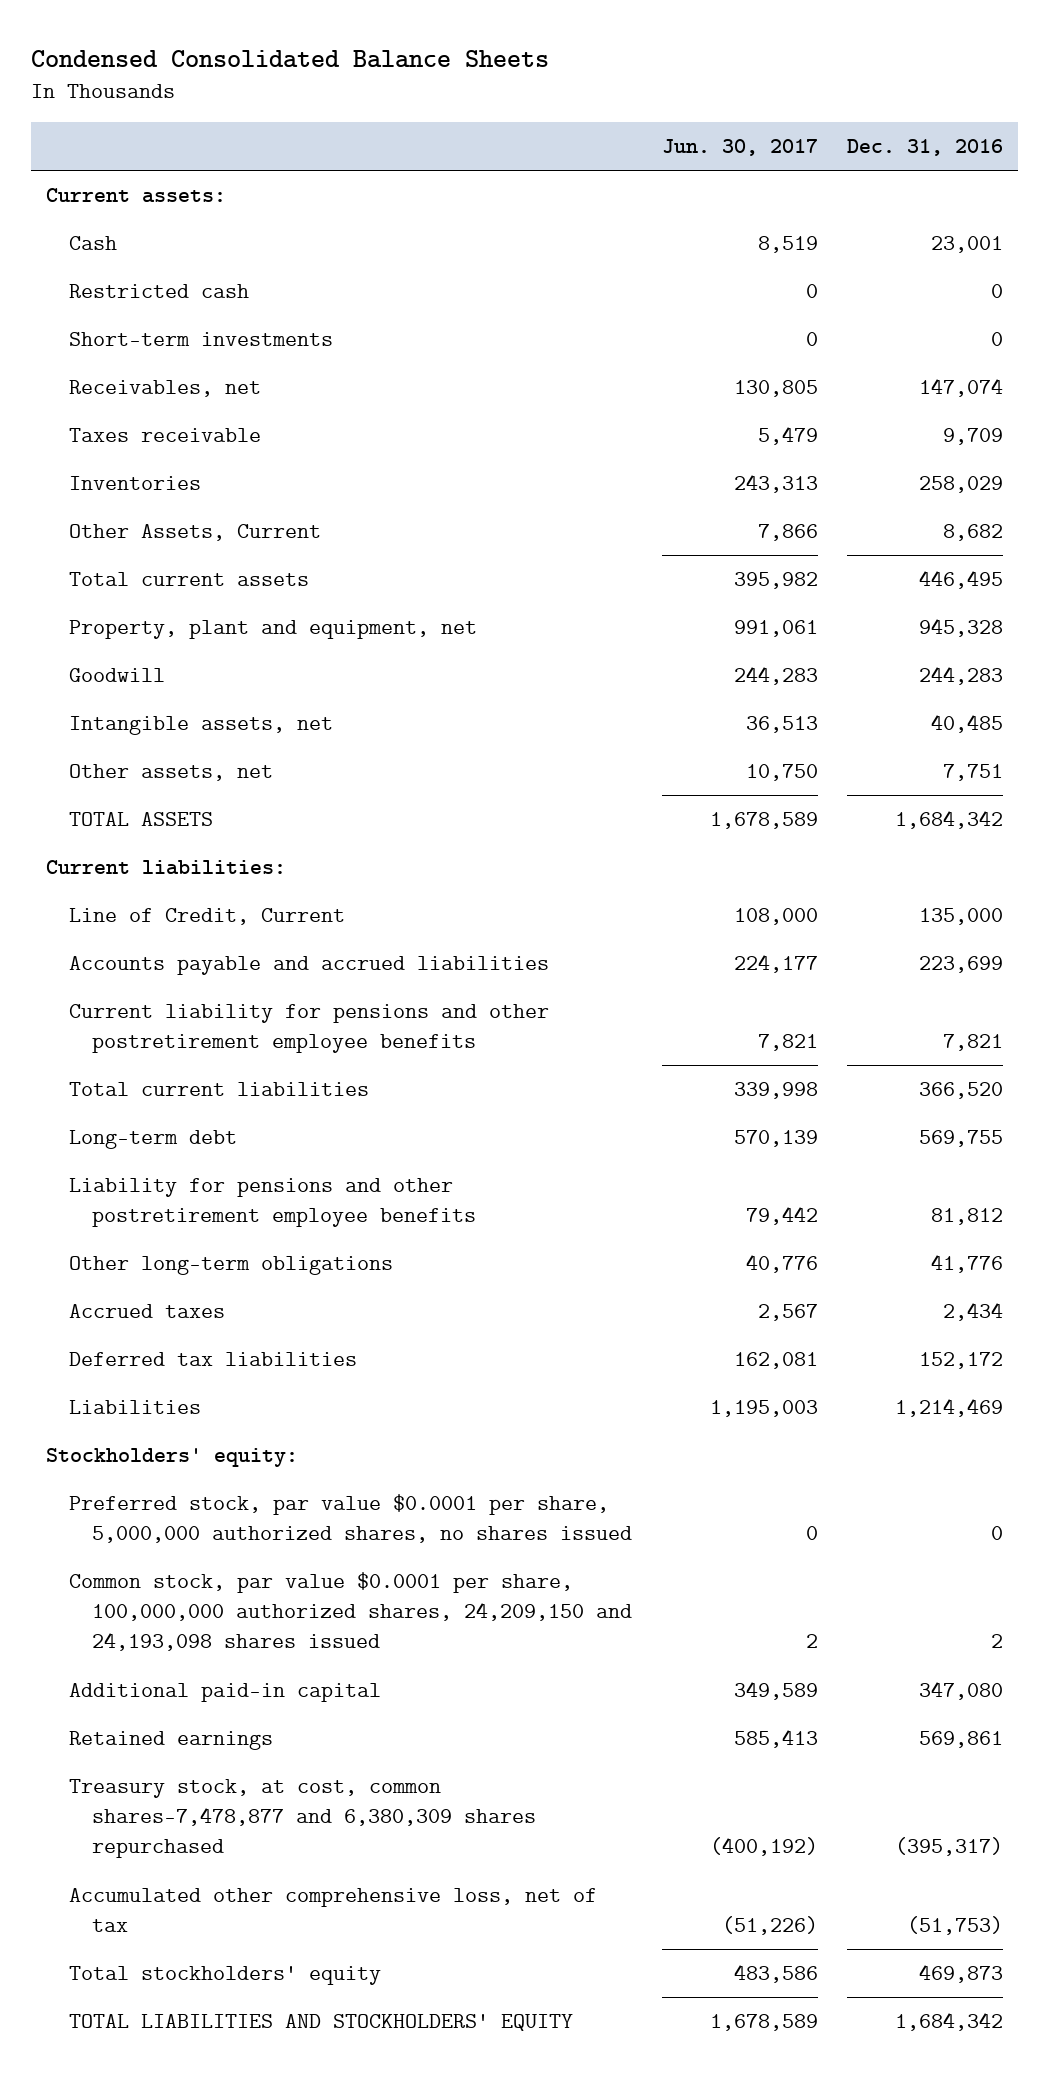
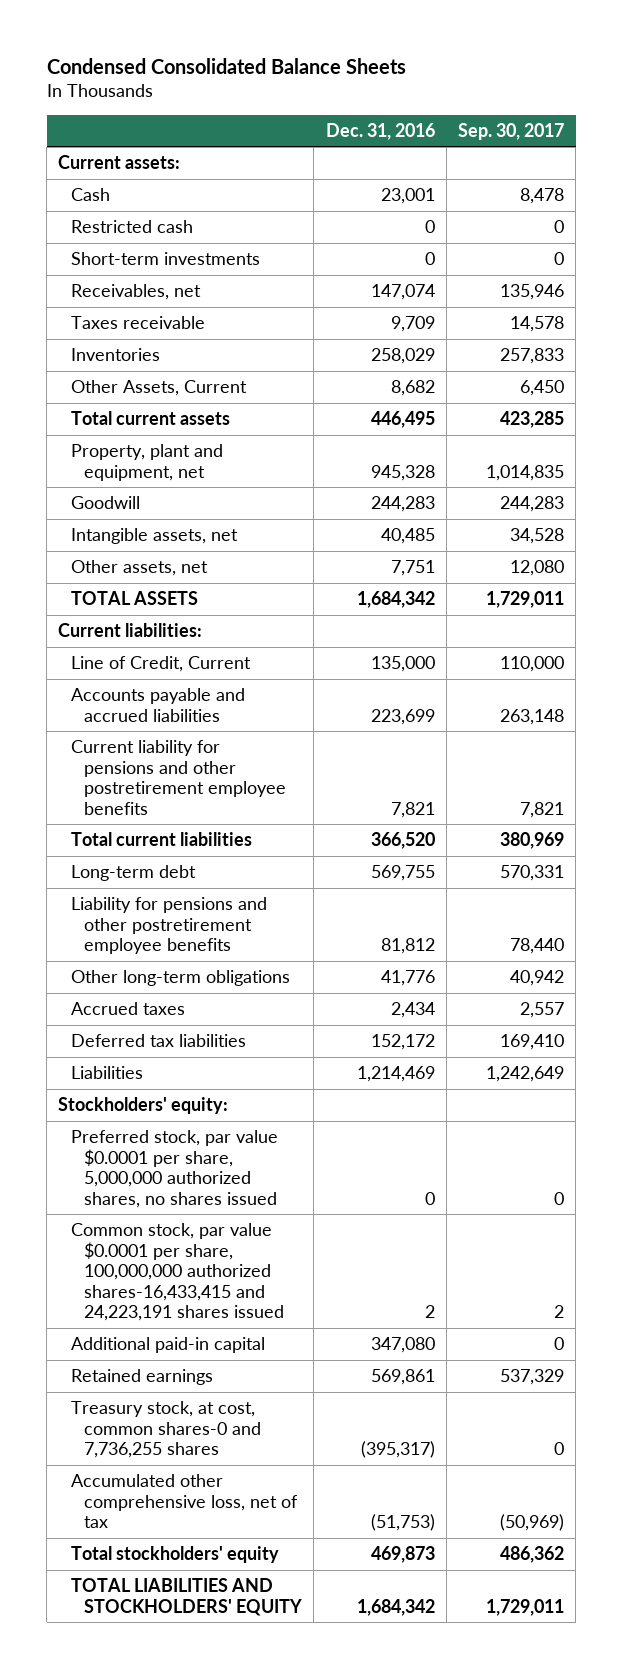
[661,138,818,156] Jun. 30, 2017 -> none
none -> [457,122,564,140] Sep. 30, 2017
[68,1572,633,1652] Common stock, par value $0.0001 per share, 100,000,000 authorized shares, 24,209,150 and 24,193,098 shares issued -> [71,1223,285,1322] Common stock, par value $0.0001 per share, 100,000,000 authorized shares-16,433,415 and 24,223,191 shares issued
[68,1779,537,1859] Treasury stock, at cost, common shares-7,478,877 and 6,380,309 shares repurchased -> [71,1401,262,1459] Treasury stock, at cost, common shares-0 and 7,736,255 shares

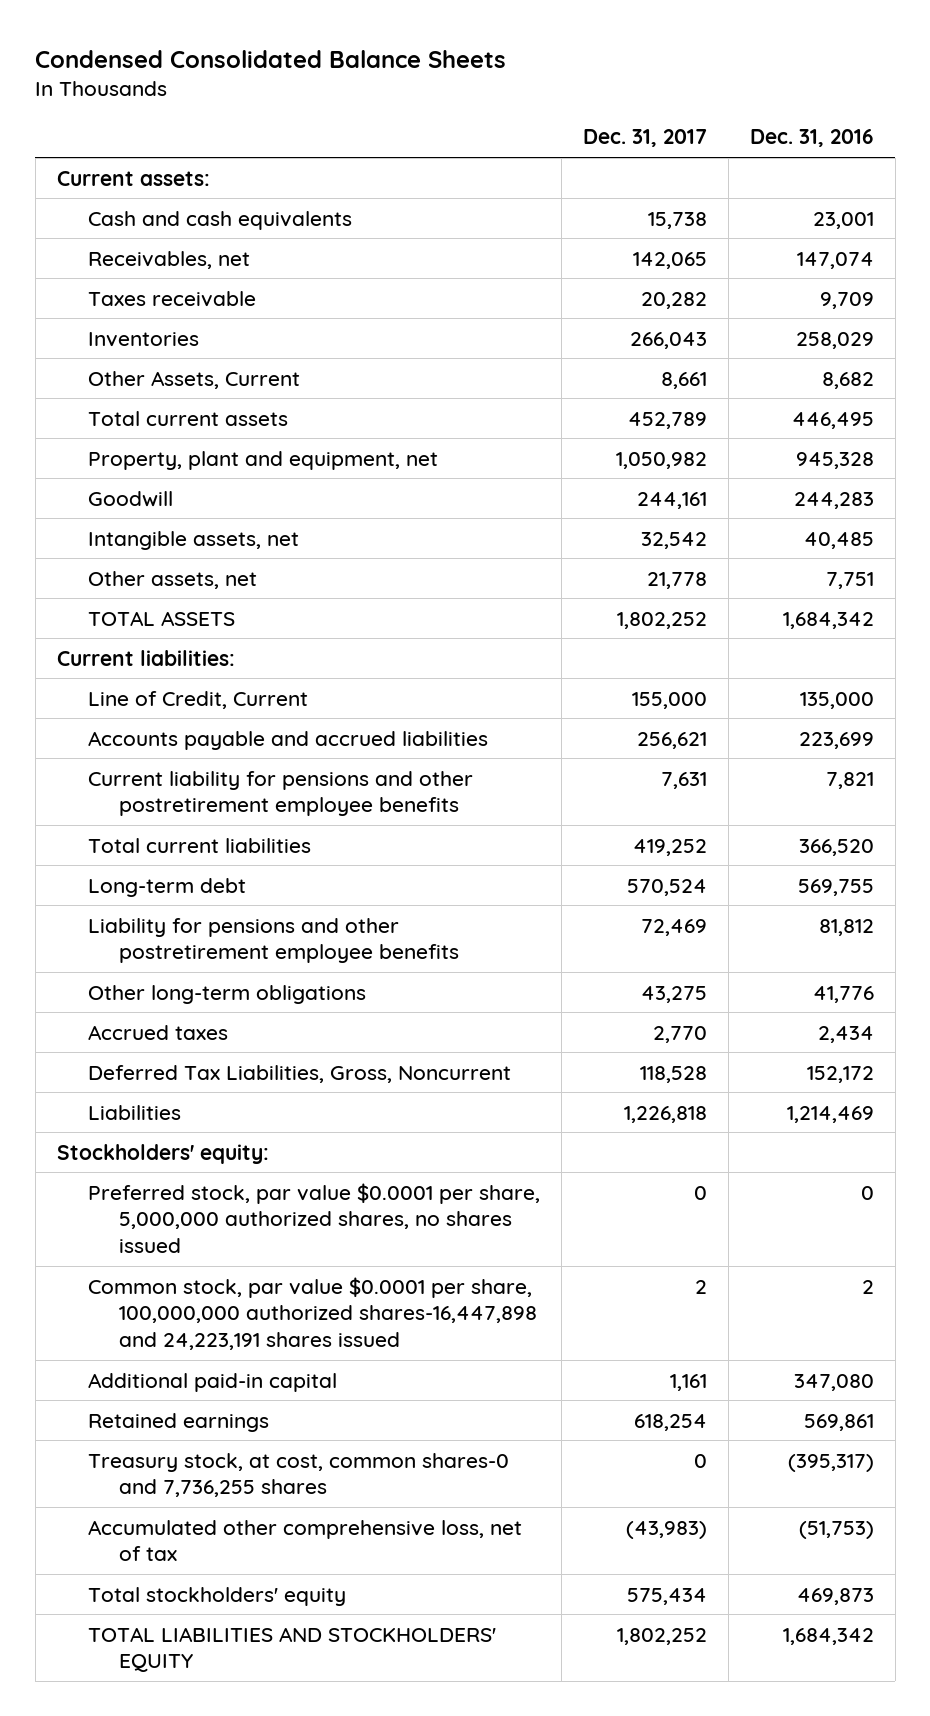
[457,122,564,140] Sep. 30, 2017 -> none
none -> [582,129,707,148] Dec. 31, 2017
[71,220,194,234] Restricted cash -> none
[71,252,261,266] Short-term investments -> none
[71,188,111,202] Cash -> [87,210,352,230] Cash and cash equivalents
[71,1034,247,1048] Deferred tax liabilities -> [87,1064,511,1083] Deferred Tax Liabilities, Gross, Noncurrent
[71,1223,285,1322] Common stock, par value $0.0001 per share, 100,000,000 authorized shares-16,433,415 and 24,223,191 shares issued -> [87,1276,537,1350] Common stock, par value $0.0001 per share, 100,000,000 authorized shares-16,447,898 and 24,223,191 shares issued

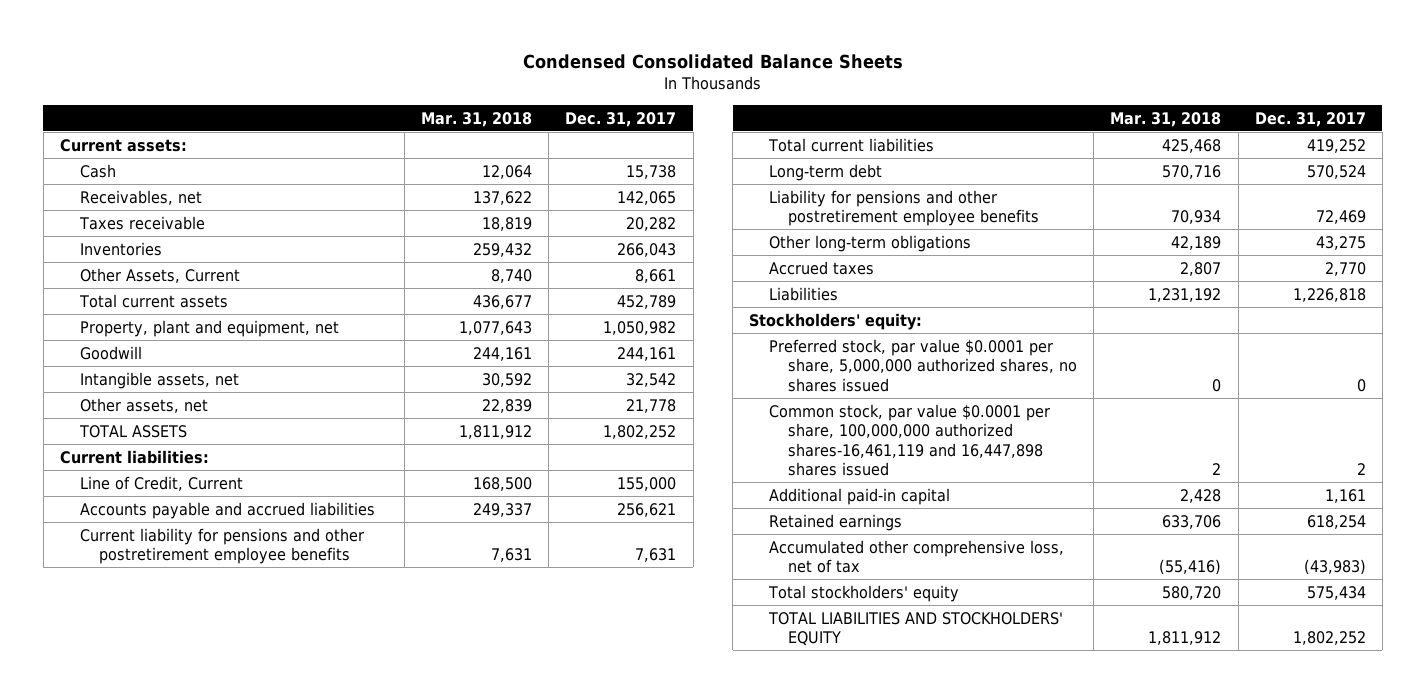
[749,129,874,148] Dec. 31, 2016 -> none
none -> [421,111,533,127] Mar. 31, 2018
[87,210,352,230] Cash and cash equivalents -> [79,163,116,178] Cash
[87,1064,511,1083] Deferred Tax Liabilities, Gross, Noncurrent -> none
[87,1276,537,1350] Common stock, par value $0.0001 per share, 100,000,000 authorized shares-16,447,898 and 24,223,191 shares issued -> [768,403,1050,477] Common stock, par value $0.0001 per share, 100,000,000 authorized shares-16,461,119 and 16,447,898 shares issued
[87,1452,509,1498] Treasury stock, at cost, common shares-0 and 7,736,255 shares -> none

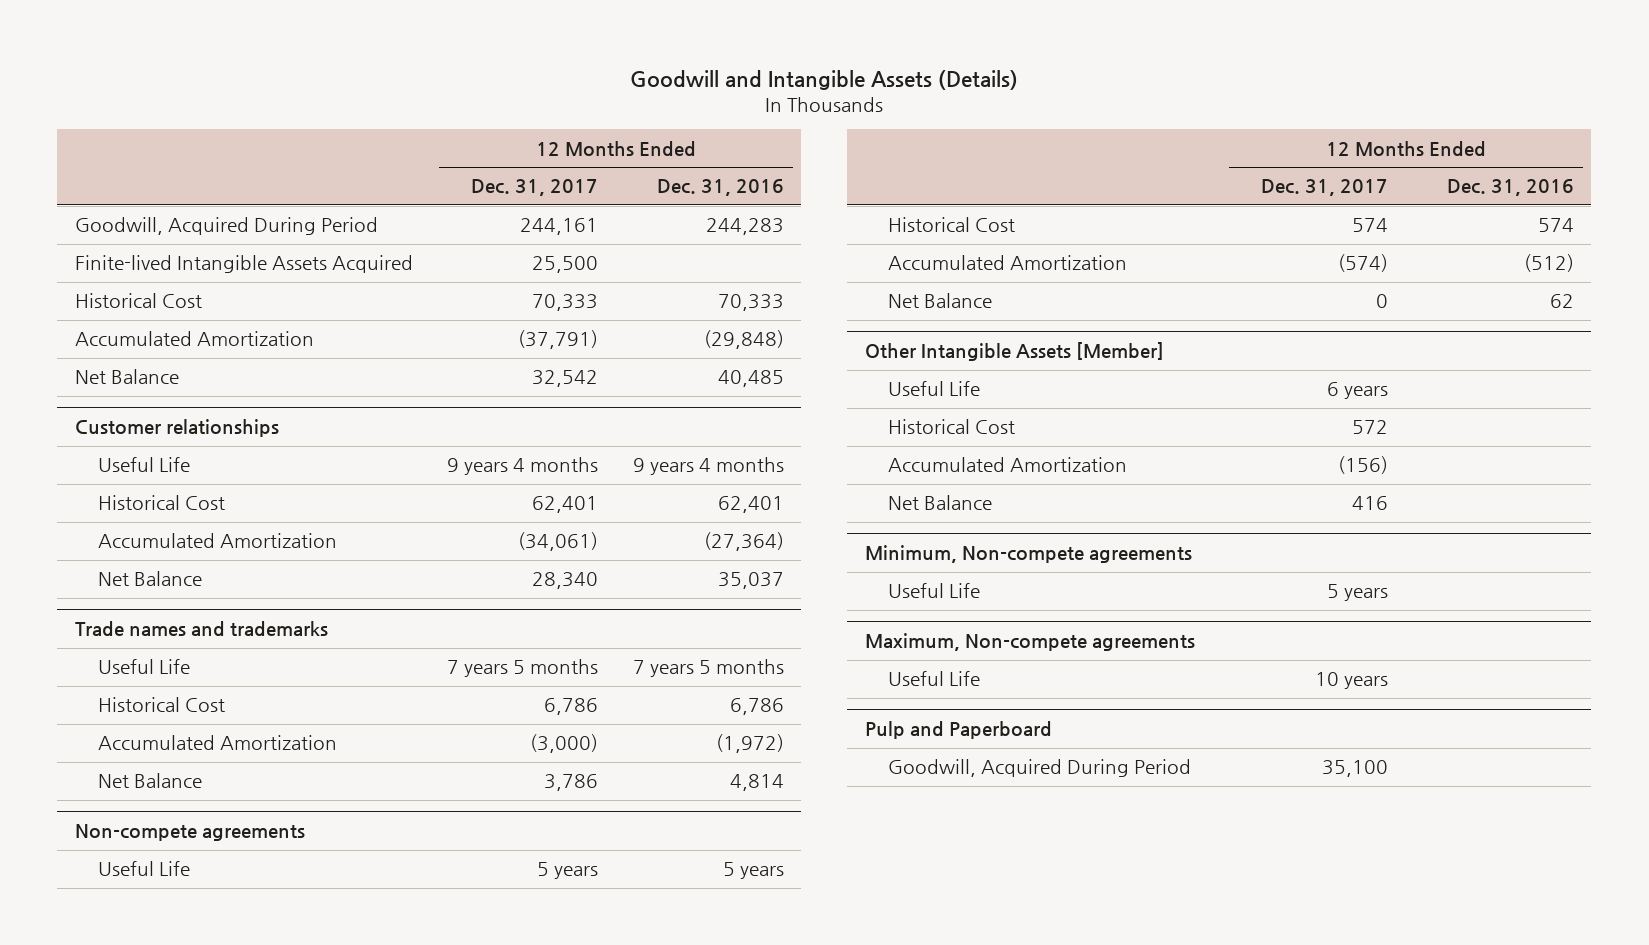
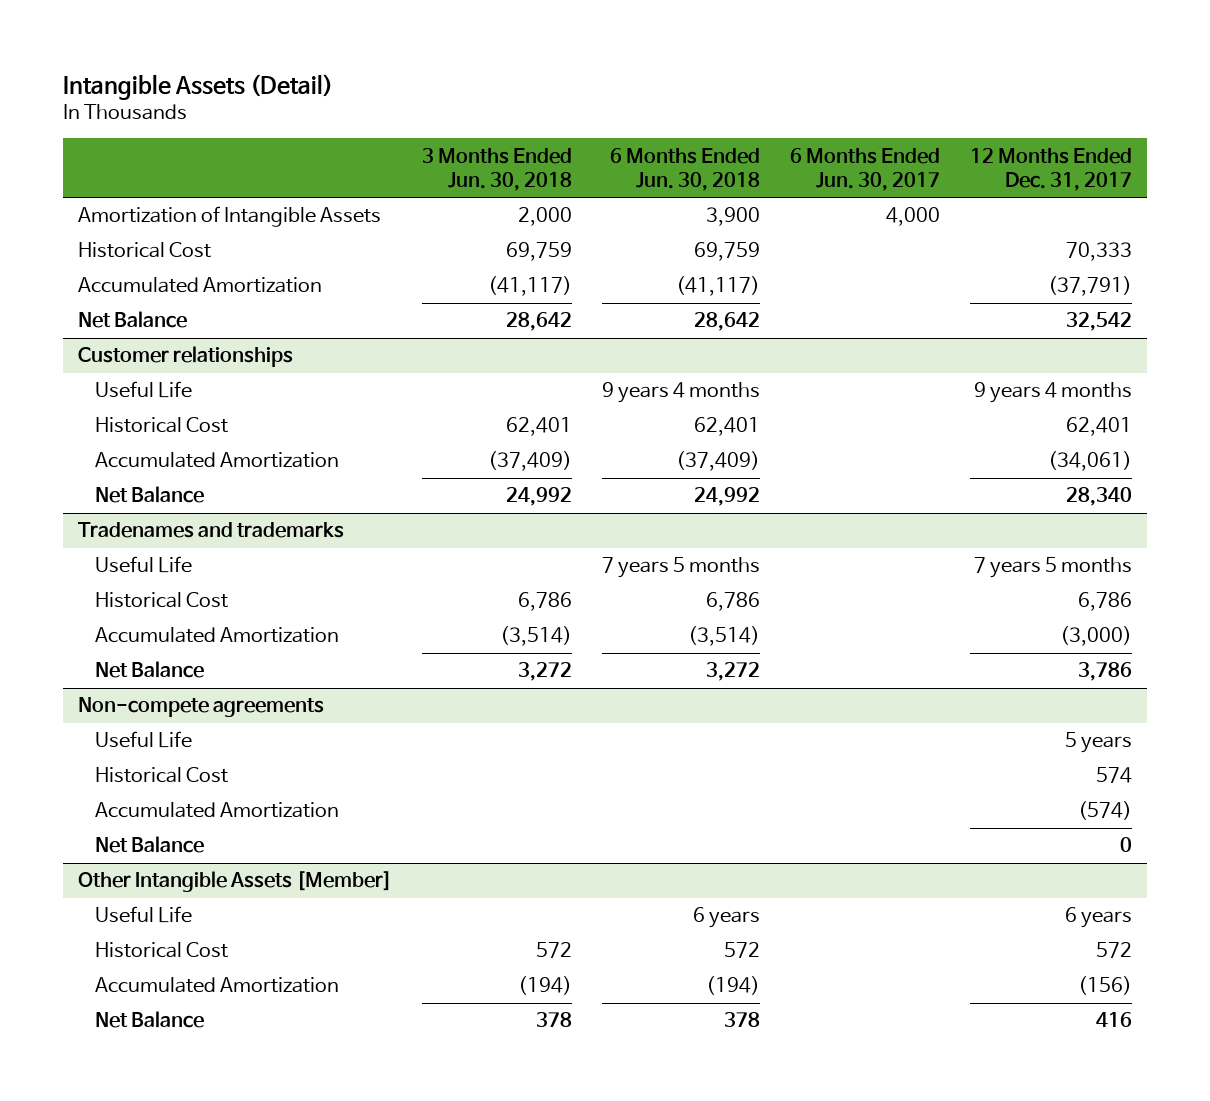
[630,69,1019,90] Goodwill and Intangible Assets (Details) -> [62,73,333,100] Intangible Assets (Detail)
[657,179,785,197] Dec. 31, 2016 -> none
none -> [421,147,572,191] 3 Months Ended Jun. 30, 2018
none -> [610,147,761,191] 6 Months Ended Jun. 30, 2018
none -> [790,147,941,191] 6 Months Ended Jun. 30, 2017
[74,217,378,236] Goodwill, Acquired During Period -> none
[74,255,413,274] Finite-lived Intangible Assets Acquired -> none
none -> [77,206,381,228] Amortization of Intangible Assets
[74,621,328,637] Trade names and trademarks -> [77,522,344,539] Tradenames and trademarks
[864,545,1192,564] Minimum, Non-compete agreements -> none
[887,583,980,599] Useful Life -> none
[864,633,1195,652] Maximum, Non-compete agreements -> none
[887,671,980,687] Useful Life -> none
[864,721,1052,740] Pulp and Paperboard -> none
[887,759,1191,778] Goodwill, Acquired During Period -> none

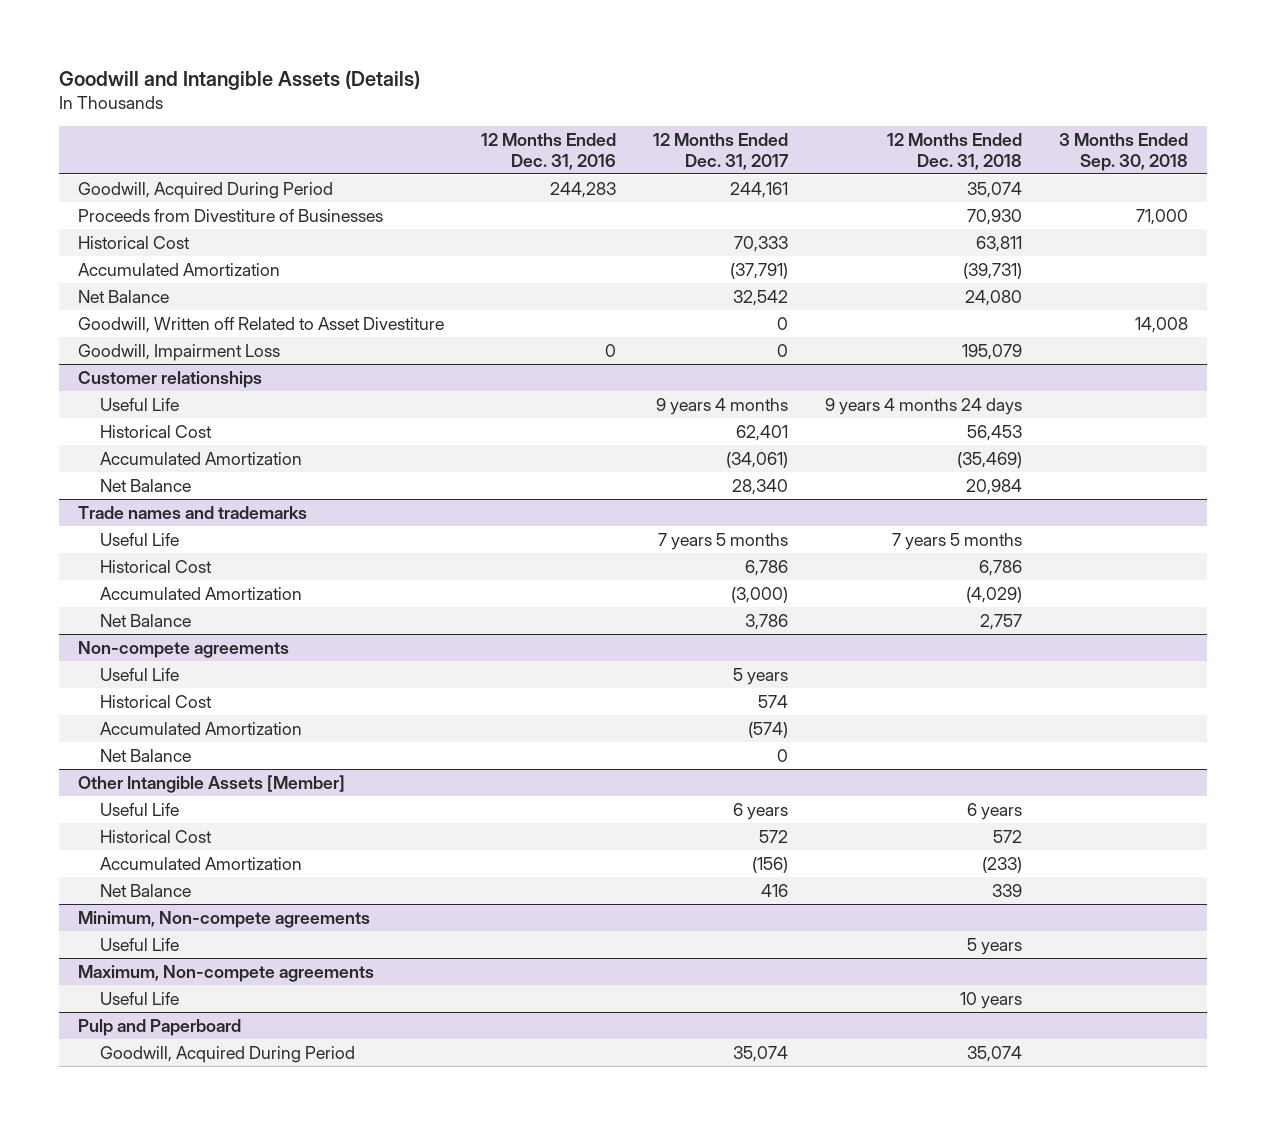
[62,73,333,100] Intangible Assets (Detail) -> [59,69,421,90] Goodwill and Intangible Assets (Details)
[421,147,572,191] 3 Months Ended Jun. 30, 2018 -> none
[610,147,761,191] 6 Months Ended Jun. 30, 2018 -> none
[790,147,941,191] 6 Months Ended Jun. 30, 2017 -> none
none -> [480,133,616,170] 12 Months Ended Dec. 31, 2016
none -> [887,133,1023,170] 12 Months Ended Dec. 31, 2018
none -> [1059,133,1189,171] 3 Months Ended Sep. 30, 2018
[77,206,381,228] Amortization of Intangible Assets -> none
none -> [77,181,333,199] Goodwill, Acquired During Period
none -> [77,208,383,222] Proceeds from Divestiture of Businesses
none -> [77,316,444,333] Goodwill, Written off Related to Asset Divestiture
none -> [77,343,280,361] Goodwill, Impairment Loss
[77,522,344,539] Tradenames and trademarks -> [77,505,307,519] Trade names and trademarks
none -> [77,910,370,928] Minimum, Non-compete agreements
none -> [100,937,180,951] Useful Life
none -> [77,964,374,982] Maximum, Non-compete agreements
none -> [100,991,180,1005] Useful Life
none -> [77,1018,241,1036] Pulp and Paperboard
none -> [100,1045,356,1063] Goodwill, Acquired During Period

